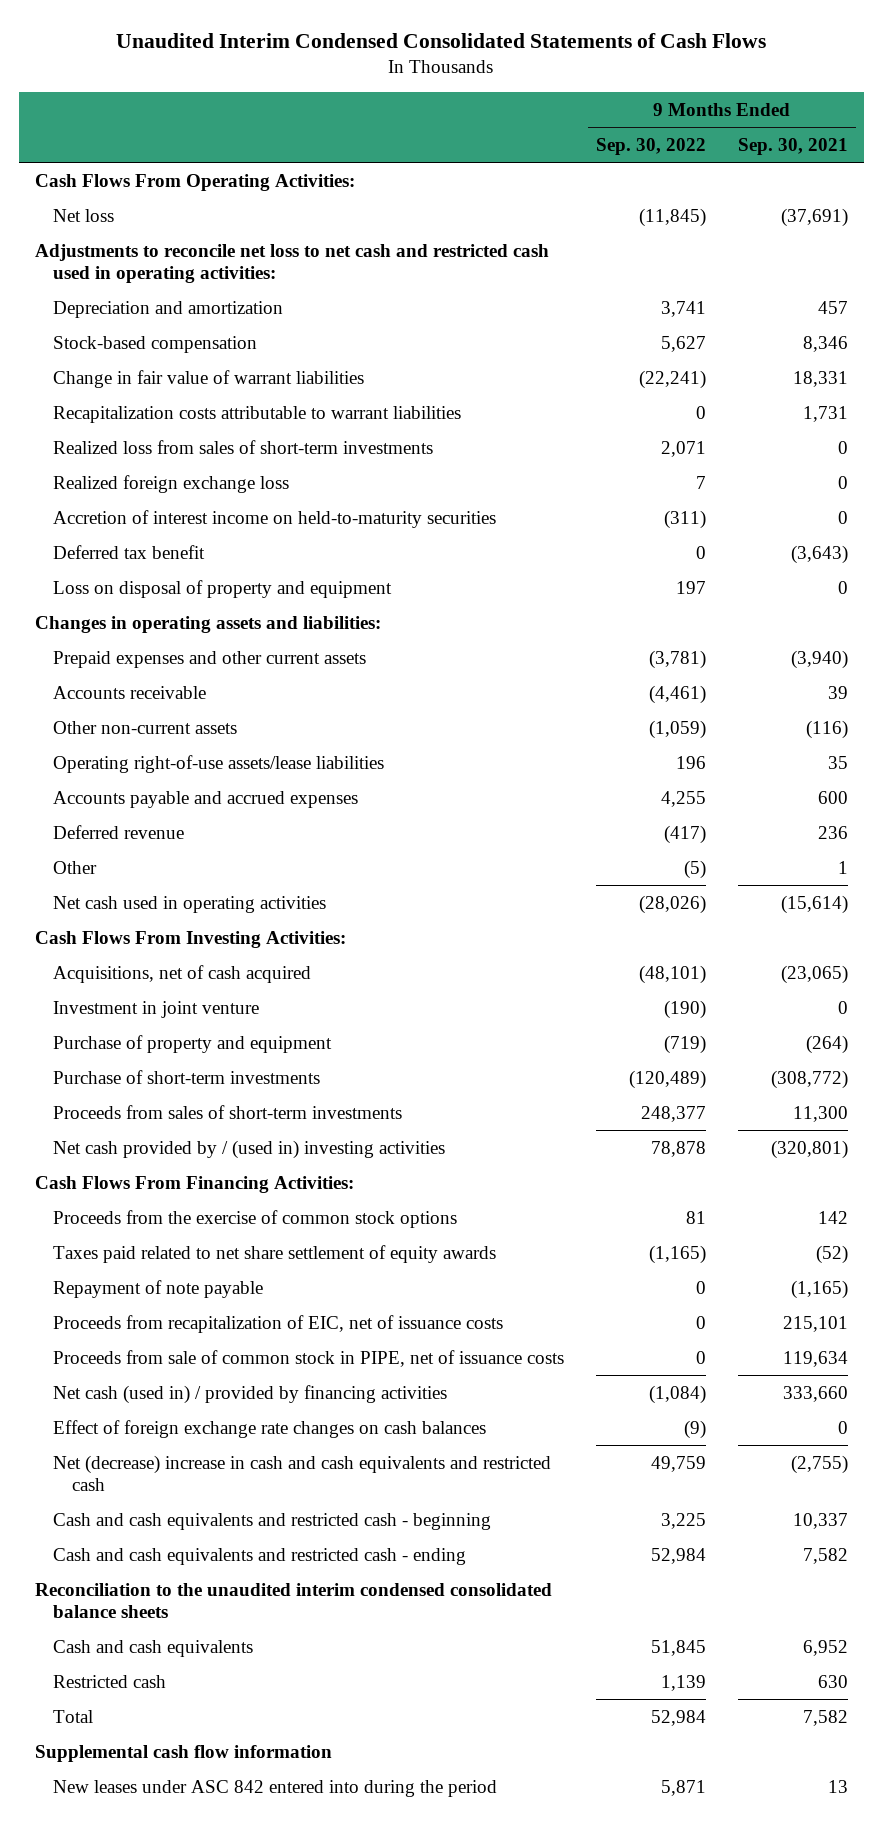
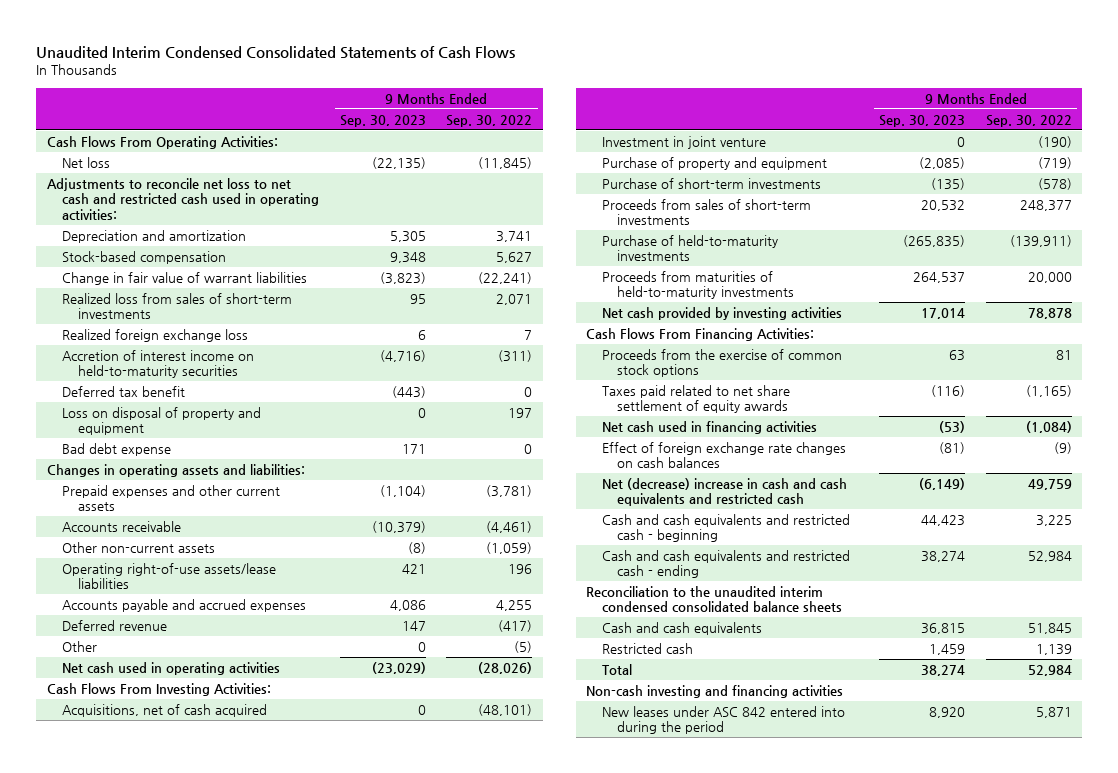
[738,137,849,155] Sep. 30, 2021 -> none
none -> [339,114,426,127] Sep. 30, 2023
[53,405,462,423] Recapitalization costs attributable to warrant liabilities -> none
none -> [62,443,172,457] Bad debt expense
[629,1069,707,1089] (120,489) -> [1037,178,1072,191] (578)
none -> [601,235,778,262] Purchase of held-to-maturity investments
none -> [601,271,795,300] Proceeds from maturities of held-to-maturity investments
[53,1139,446,1159] Net cash provided by / (used in) investing activities -> [601,307,842,321] Net cash provided by investing activities
[53,1279,264,1298] Repayment of note payable -> none
[53,1314,504,1333] Proceeds from recapitalization of EIC, net of issuance costs -> none
[53,1349,565,1367] Proceeds from sale of common stock in PIPE, net of issuance costs -> none
[53,1384,448,1404] Net cash (used in) / provided by financing activities -> [601,421,817,435] Net cash used in financing activities
[34,1744,332,1762] Supplemental cash flow information -> [585,685,843,699] Non-cash investing and financing activities

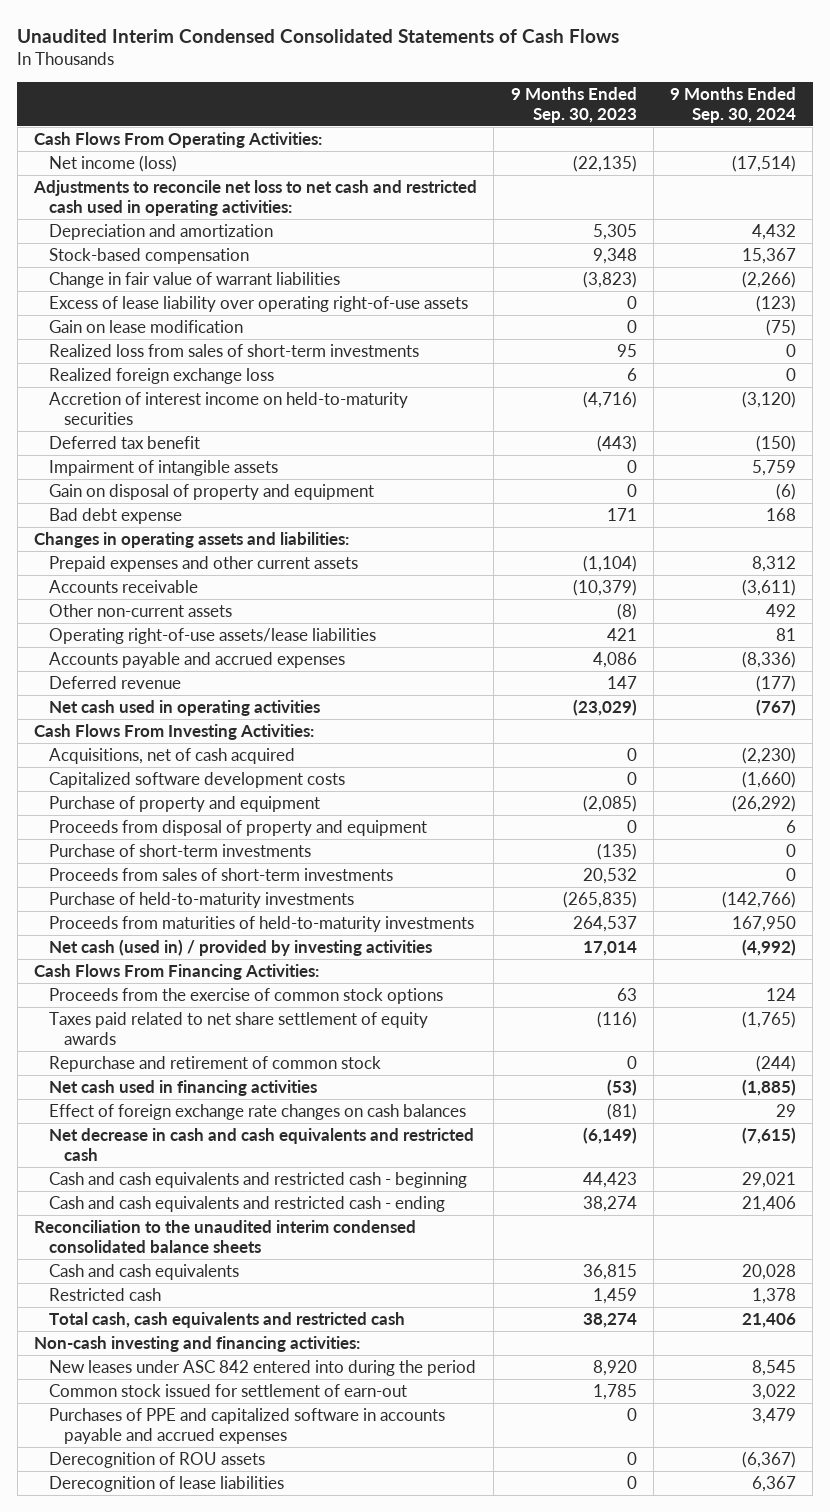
[446,114,533,127] Sep. 30, 2022 -> none
none -> [670,86,797,123] 9 Months Ended Sep. 30, 2024
[62,157,111,169] Net loss -> [49,155,178,173] Net income (loss)
none -> [49,296,469,313] Excess of lease liability over operating right-of-use assets
none -> [49,320,244,334] Gain on lease modification
none -> [49,460,279,477] Impairment of intangible assets
[62,407,262,436] Loss on disposal of property and equipment -> [49,484,375,501] Gain on disposal of property and equipment
[62,641,98,653] Other -> none
[601,136,766,150] Investment in joint venture -> none
none -> [49,772,346,789] Capitalized software development costs
none -> [49,820,428,837] Proceeds from disposal of property and equipment
[601,307,842,321] Net cash provided by investing activities -> [49,939,433,957] Net cash (used in) / provided by investing activities
none -> [49,1056,382,1073] Repurchase and retirement of common stock
[601,478,847,507] Net (decrease) increase in cash and cash equivalents and restricted cash -> [49,1128,475,1161] Net decrease in cash and cash equivalents and restricted cash
[601,664,632,676] Total -> [49,1312,406,1329] Total cash, cash equivalents and restricted cash
[585,685,843,699] Non-cash investing and financing activities -> [34,1336,361,1353] Non-cash investing and financing activities:
none -> [49,1384,408,1398] Common stock issued for settlement of earn-out
none -> [49,1408,446,1444] Purchases of PPE and capitalized software in accounts payable and accrued expenses
none -> [49,1452,266,1469] Derecognition of ROU assets
none -> [49,1476,285,1493] Derecognition of lease liabilities

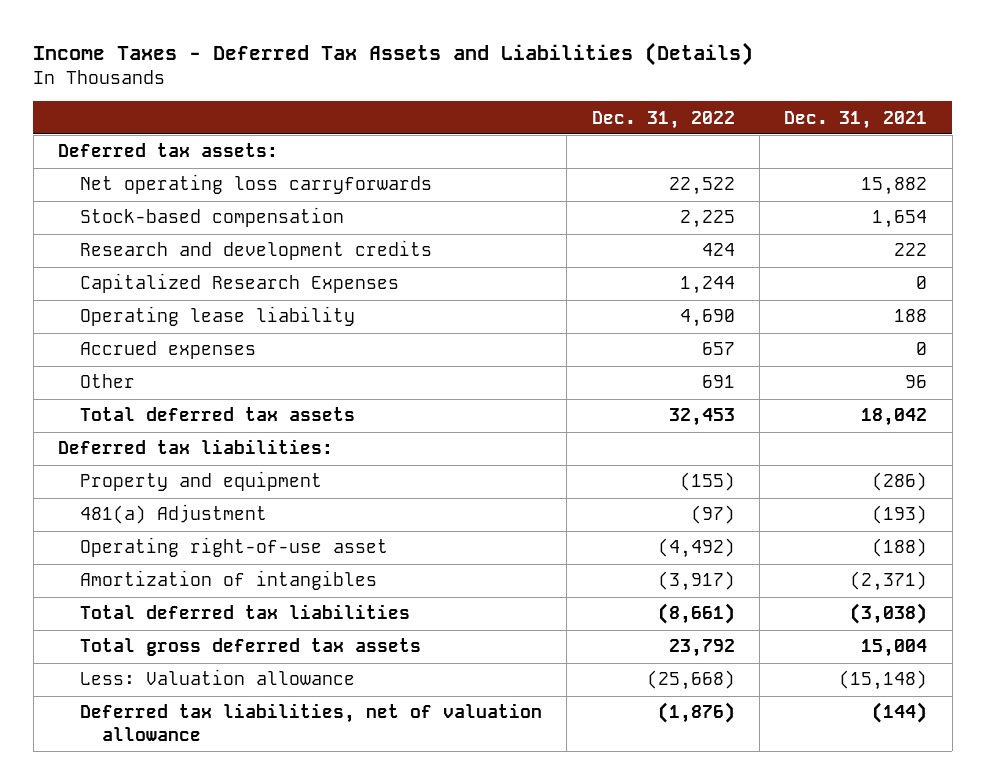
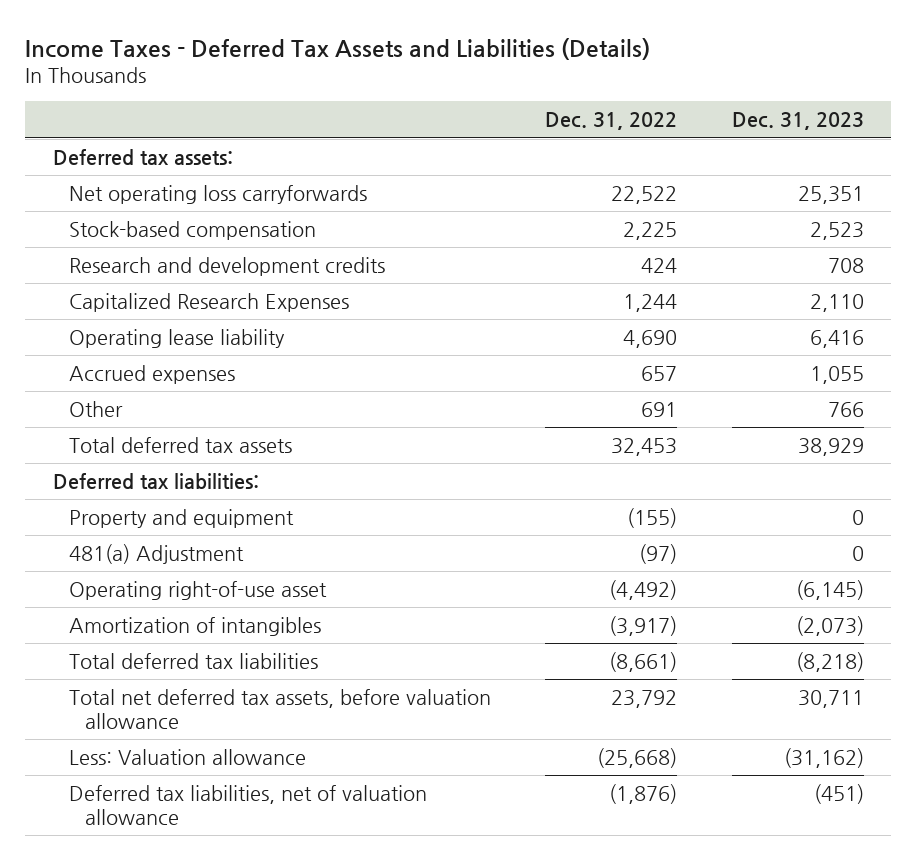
[784,110,928,129] Dec. 31, 2021 -> none
none -> [732,112,865,131] Dec. 31, 2023
[79,638,421,657] Total gross deferred tax assets -> [68,688,491,729] Total net deferred tax assets, before valuation allowance

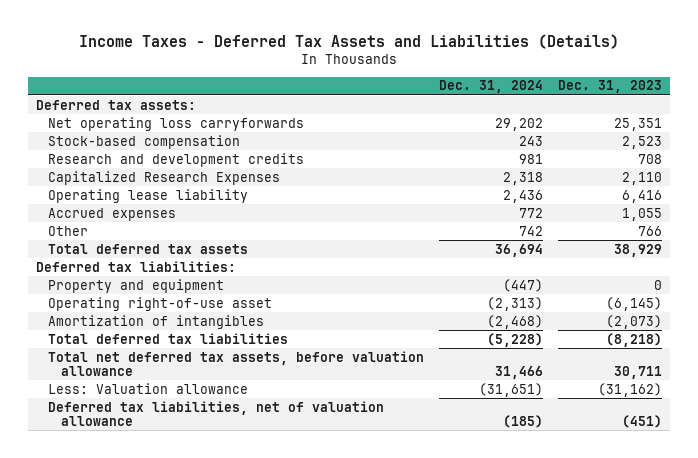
[545,112,678,131] Dec. 31, 2022 -> none
none -> [439,80,544,94] Dec. 31, 2024
[68,543,244,564] 481(a) Adjustment -> none

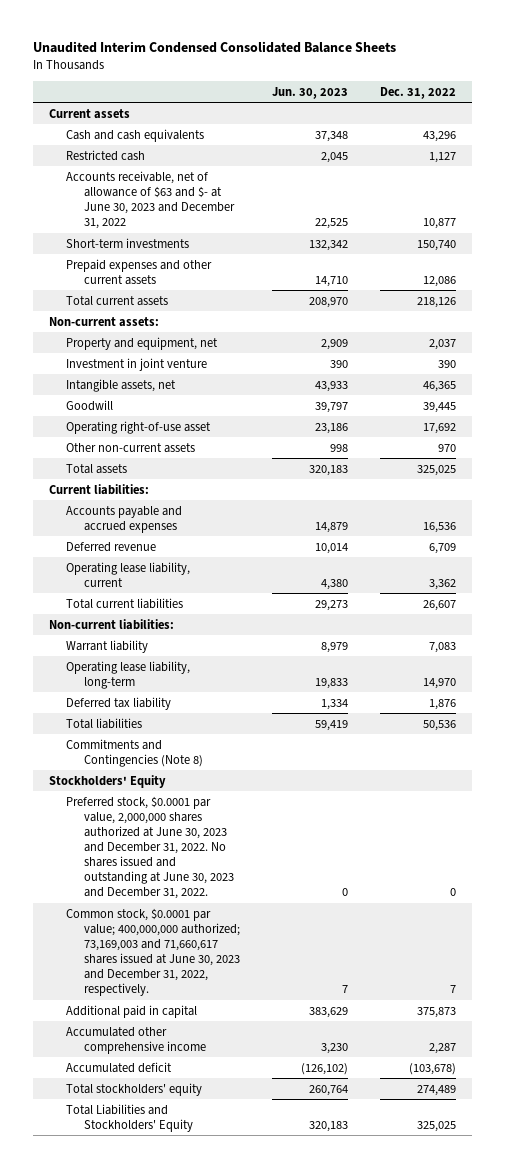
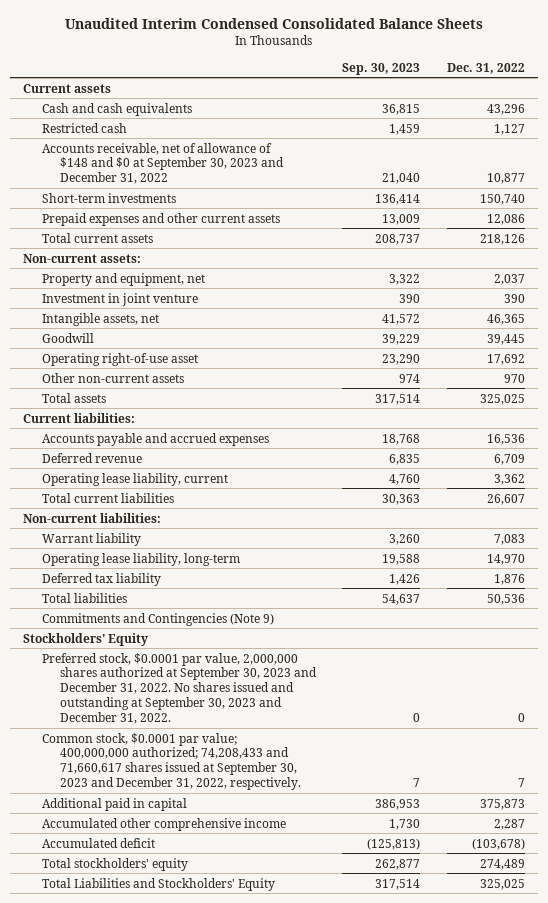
[271,86,348,99] Jun. 30, 2023 -> none
none -> [342,62,421,75] Sep. 30, 2023
[66,170,235,230] Accounts receivable, net of allowance of $63 and $- at June 30, 2023 and December 31, 2022 -> [41,142,284,185] Accounts receivable, net of allowance of $148 and $0 at September 30, 2023 and December 31, 2022
[66,738,203,767] Commitments and Contingencies (Note 8) -> [41,612,274,626] Commitments and Contingencies (Note 9)
[66,795,234,900] Preferred stock, $0.0001 par value, 2,000,000 shares authorized at June 30, 2023 and December 31, 2022. No shares issued and outstanding at June 30, 2023 and December 31, 2022. -> [41,652,317,724] Preferred stock, $0.0001 par value, 2,000,000 shares authorized at September 30, 2023 and December 31, 2022. No shares issued and outstanding at September 30, 2023 and December 31, 2022.
[66,907,240,997] Common stock, $0.0001 par value; 400,000,000 authorized; 73,169,003 and 71,660,617 shares issued at June 30, 2023 and December 31, 2022, respectively. -> [41,732,301,790] Common stock, $0.0001 par value; 400,000,000 authorized; 74,208,433 and 71,660,617 shares issued at September 30, 2023 and December 31, 2022, respectively.

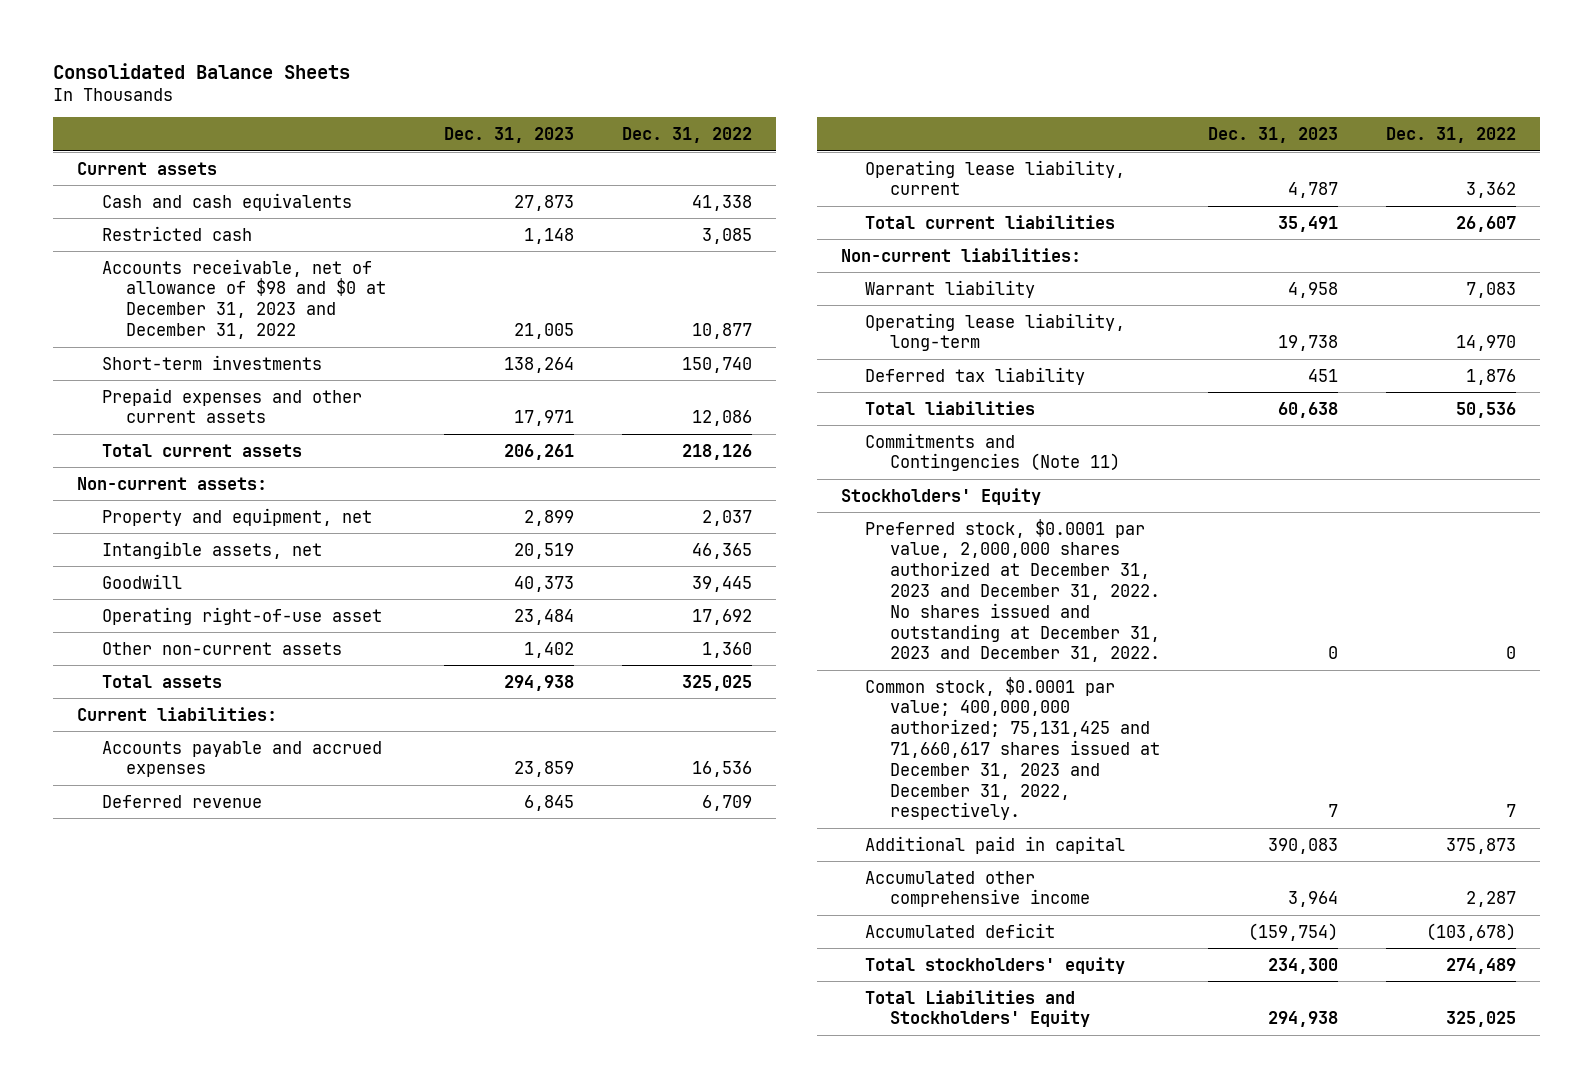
[65,17,484,29] Unaudited Interim Condensed Consolidated Balance Sheets -> [53,62,351,79] Consolidated Balance Sheets
[342,62,421,75] Sep. 30, 2023 -> none
none -> [443,127,574,144] Dec. 31, 2023
[486,103,525,115] 43,296 -> [691,194,752,211] 41,338
[493,123,525,135] 1,127 -> [701,227,752,244] 3,085
[41,142,284,185] Accounts receivable, net of allowance of $148 and $0 at September 30, 2023 and December 31, 2022 -> [101,258,386,340] Accounts receivable, net of allowance of $98 and $0 at December 31, 2023 and December 31, 2022
[41,292,198,306] Investment in joint venture -> none
[503,373,525,383] 970 -> [701,641,752,658] 1,360
[41,612,274,626] Commitments and Contingencies (Note 9) -> [865,432,1120,472] Commitments and Contingencies (Note 11)
[41,652,317,724] Preferred stock, $0.0001 par value, 2,000,000 shares authorized at September 30, 2023 and December 31, 2022. No shares issued and outstanding at September 30, 2023 and December 31, 2022. -> [865,518,1160,663] Preferred stock, $0.0001 par value, 2,000,000 shares authorized at December 31, 2023 and December 31, 2022. No shares issued and outstanding at December 31, 2023 and December 31, 2022.
[41,732,301,790] Common stock, $0.0001 par value; 400,000,000 authorized; 74,208,433 and 71,660,617 shares issued at September 30, 2023 and December 31, 2022, respectively. -> [865,676,1160,821] Common stock, $0.0001 par value; 400,000,000 authorized; 75,131,425 and 71,660,617 shares issued at December 31, 2023 and December 31, 2022, respectively.

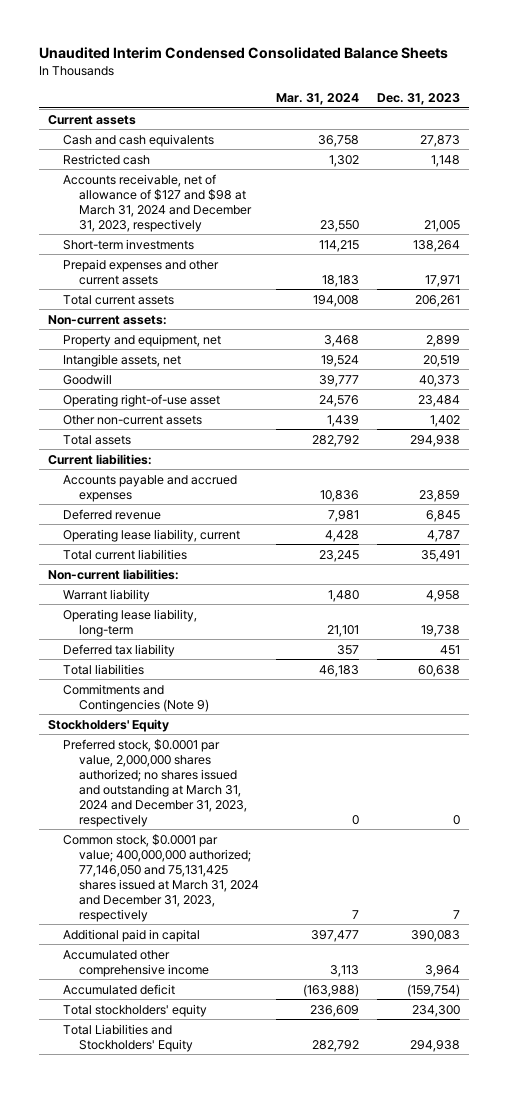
[53,62,351,79] Consolidated Balance Sheets -> [39,47,449,60] Unaudited Interim Condensed Consolidated Balance Sheets
[621,127,752,144] Dec. 31, 2022 -> none
none -> [276,93,360,106] Mar. 31, 2024
[101,258,386,340] Accounts receivable, net of allowance of $98 and $0 at December 31, 2023 and December 31, 2022 -> [63,173,252,232] Accounts receivable, net of allowance of $127 and $98 at March 31, 2024 and December 31, 2023, respectively
[865,432,1120,472] Commitments and Contingencies (Note 11) -> [63,683,209,712] Commitments and Contingencies (Note 9)
[865,518,1160,663] Preferred stock, $0.0001 par value, 2,000,000 shares authorized at December 31, 2023 and December 31, 2022. No shares issued and outstanding at December 31, 2023 and December 31, 2022. -> [63,738,247,827] Preferred stock, $0.0001 par value, 2,000,000 shares authorized; no shares issued and outstanding at March 31, 2024 and December 31, 2023, respectively
[865,676,1160,821] Common stock, $0.0001 par value; 400,000,000 authorized; 75,131,425 and 71,660,617 shares issued at December 31, 2023 and December 31, 2022, respectively. -> [63,833,259,922] Common stock, $0.0001 par value; 400,000,000 authorized; 77,146,050 and 75,131,425 shares issued at March 31, 2024 and December 31, 2023, respectively

